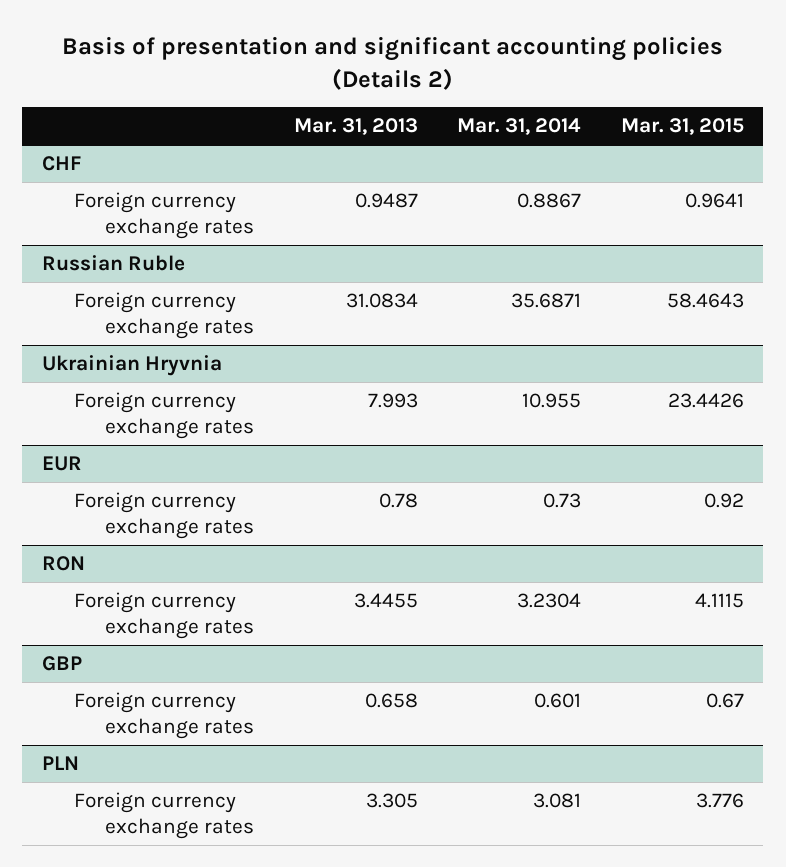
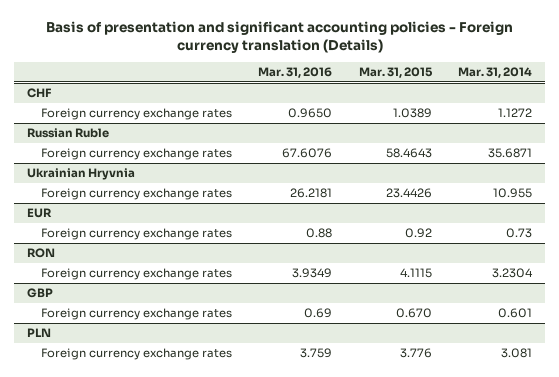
[61,36,723,90] Basis of presentation and significant accounting policies (Details 2) -> [45,21,513,54] Basis of presentation and significant accounting policies - Foreign currency translation (Details)
[293,118,418,136] Mar. 31, 2013 -> none
none -> [258,67,333,79] Mar. 31, 2016
[517,192,582,208] 0.8867 -> [497,108,532,118] 1.1272
[684,192,744,208] 0.9641 -> [392,108,432,119] 1.0389
[705,692,744,708] 0.67 -> [395,308,432,319] 0.670

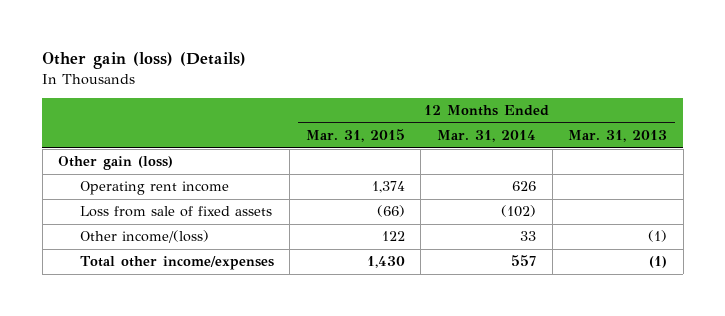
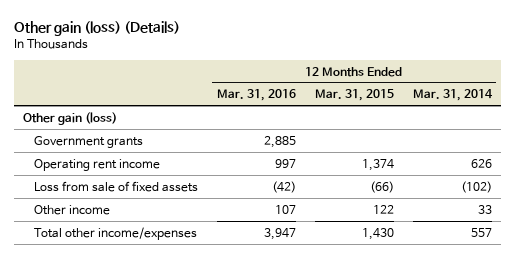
[568,130,668,143] Mar. 31, 2013 -> none
none -> [216,89,296,102] Mar. 31, 2016
none -> [33,135,143,148] Government grants
[79,230,209,244] Other income/(loss) -> [33,204,110,215] Other income

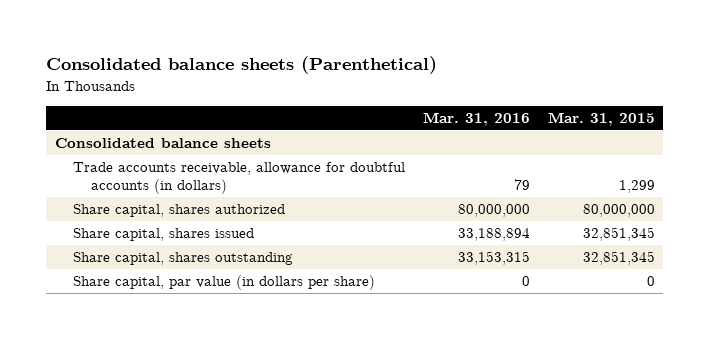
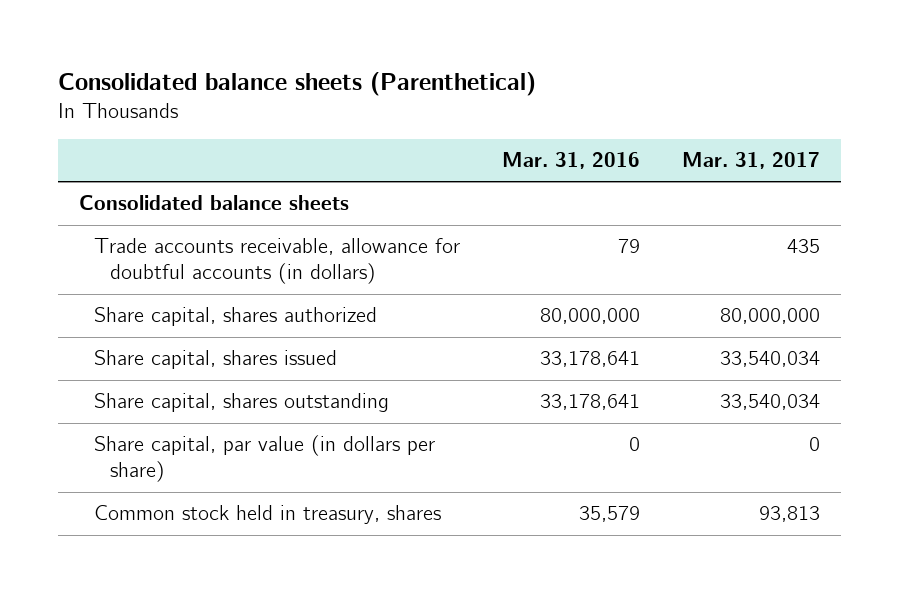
[547,111,655,126] Mar. 31, 2015 -> none
none -> [682,152,821,170] Mar. 31, 2017
[457,228,530,242] 33,188,894 -> [540,351,641,368] 33,178,641
[457,251,530,266] 33,153,315 -> [540,394,641,411] 33,178,641
none -> [94,505,442,525] Common stock held in treasury, shares

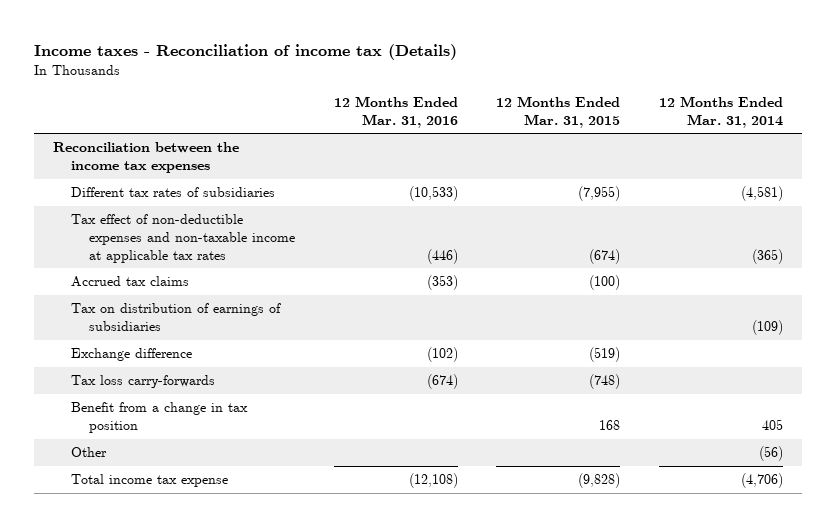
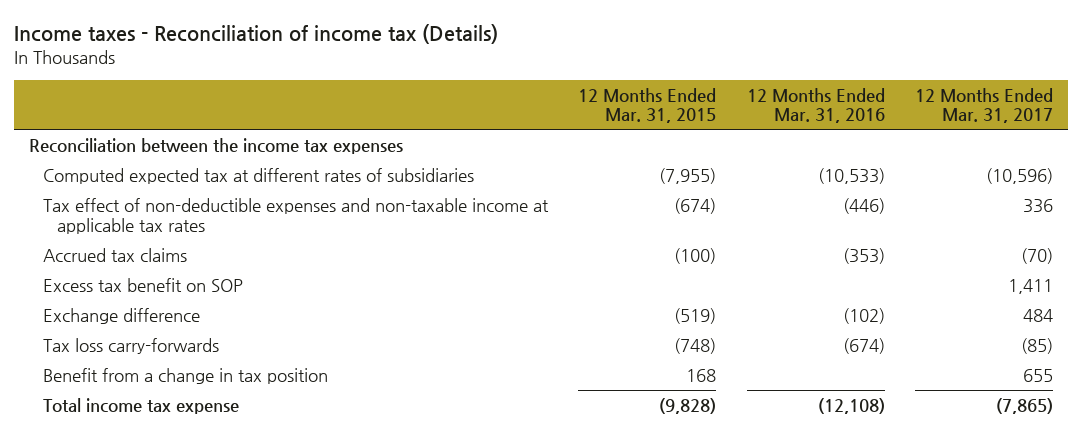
[658,95,783,128] 12 Months Ended Mar. 31, 2014 -> none
none -> [914,87,1053,124] 12 Months Ended Mar. 31, 2017
[71,187,276,198] Different tax rates of subsidiaries -> [43,167,475,184] Computed expected tax at different rates of subsidiaries
[71,303,282,332] Tax on distribution of earnings of subsidiaries -> none
none -> [43,277,244,292] Excess tax benefit on SOP
[71,447,108,458] Other -> none

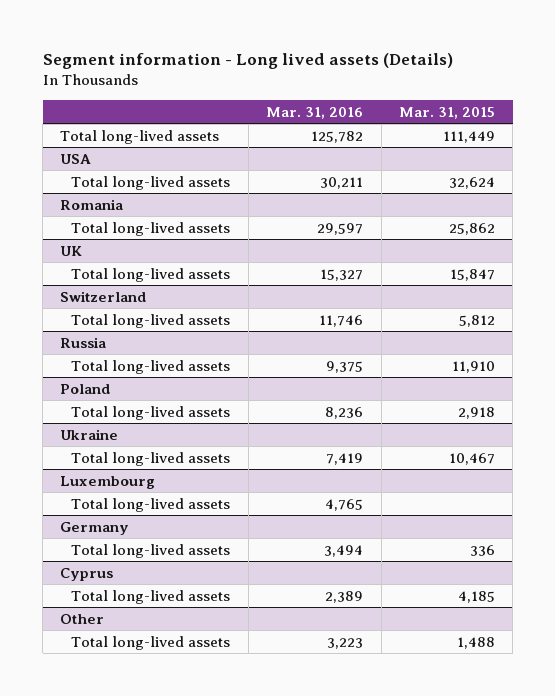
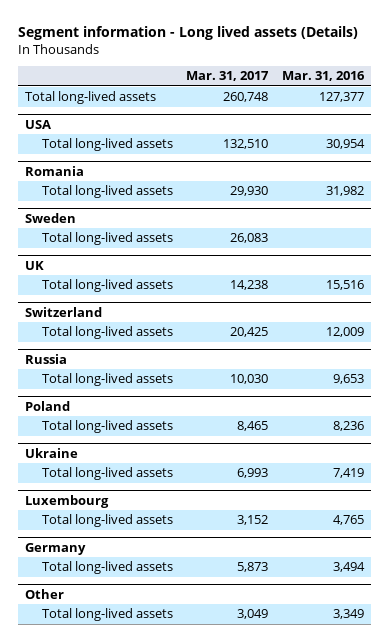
[399,106,496,119] Mar. 31, 2015 -> none
none -> [186,71,270,82] Mar. 31, 2017
[311,130,364,143] 125,782 -> [319,92,365,103] 127,377
[320,176,364,189] 30,211 -> [326,139,366,150] 30,954
[317,222,364,235] 29,597 -> [326,186,365,197] 31,982
none -> [24,212,76,223] Sweden
none -> [41,232,173,246] Total long-lived assets
[320,268,364,281] 15,327 -> [326,280,365,291] 15,516
[319,314,364,327] 11,746 -> [326,327,365,338] 12,009
[326,360,364,373] 9,375 -> [333,374,365,385] 9,653
[60,567,114,581] Cyprus -> none
[71,589,231,604] Total long-lived assets -> none
[327,637,364,649] 3,223 -> [333,609,365,620] 3,349

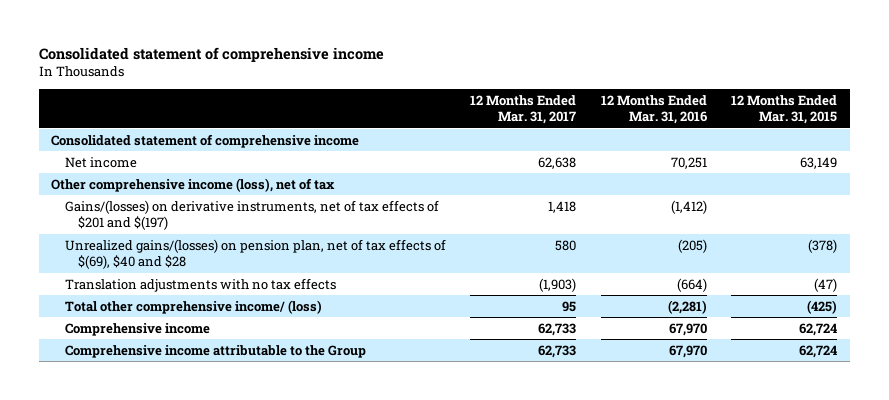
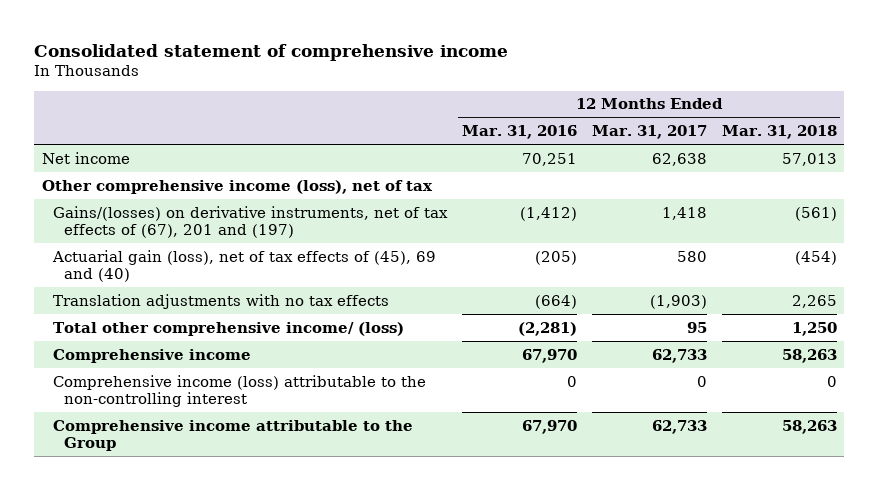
[731,94,838,125] 12 Months Ended Mar. 31, 2015 -> none
none -> [721,125,837,140] Mar. 31, 2018
[51,133,360,148] Consolidated statement of comprehensive income -> none
[64,199,439,231] Gains/(losses) on derivative instruments, net of tax effects of $201 and $(197) -> [52,205,448,238] Gains/(losses) on derivative instruments, net of tax effects of (67), 201 and (197)
[64,238,446,270] Unrealized gains/(losses) on pension plan, net of tax effects of $(69), $40 and $28 -> [51,249,436,282] Actuarial gain (loss), net of tax effects of (45), 69 and (40)
none -> [52,374,426,407] Comprehensive income (loss) attributable to the non-controlling interest

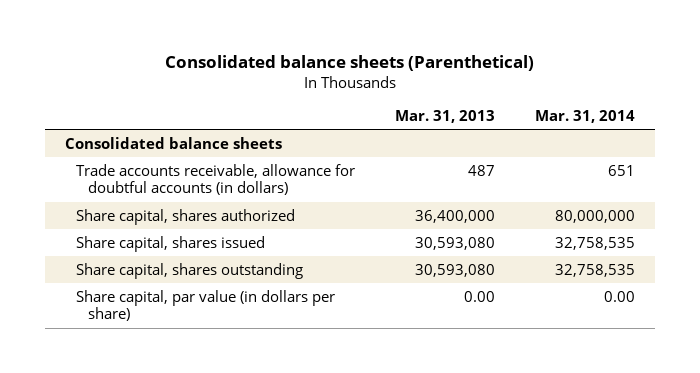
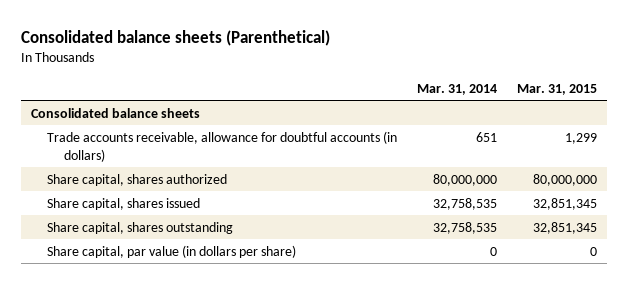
[395,109,496,123] Mar. 31, 2013 -> none
none -> [516,83,597,95] Mar. 31, 2015
[603,290,635,302] 0.00 -> [490,246,498,256] 0

